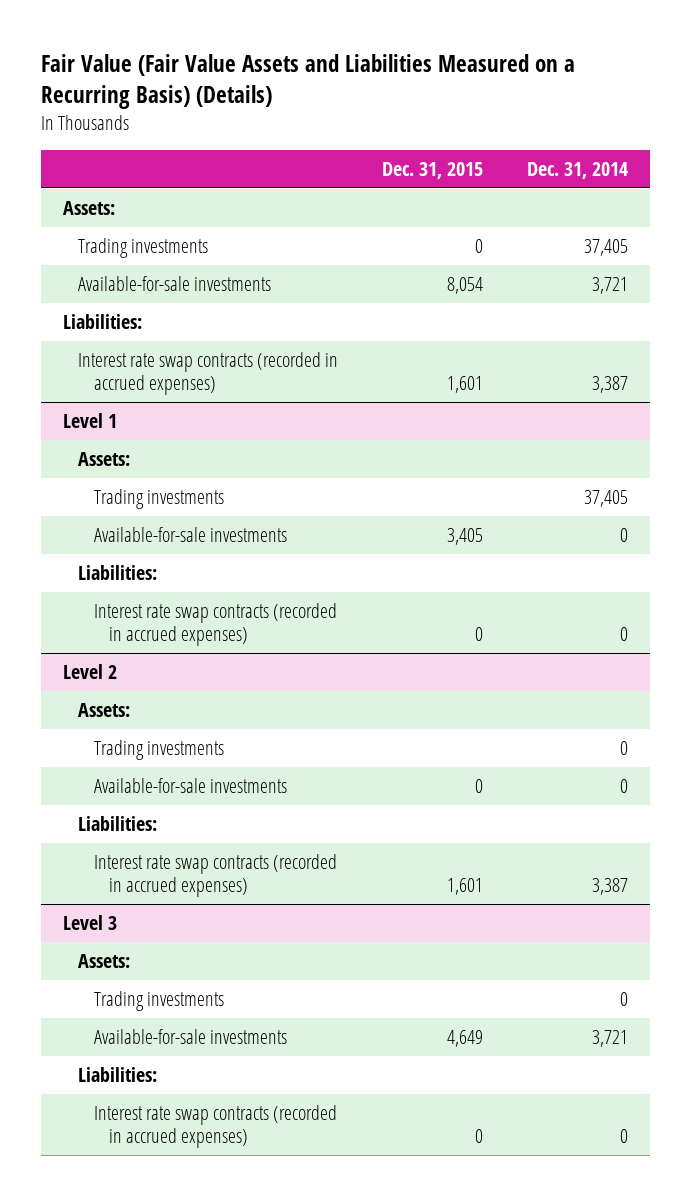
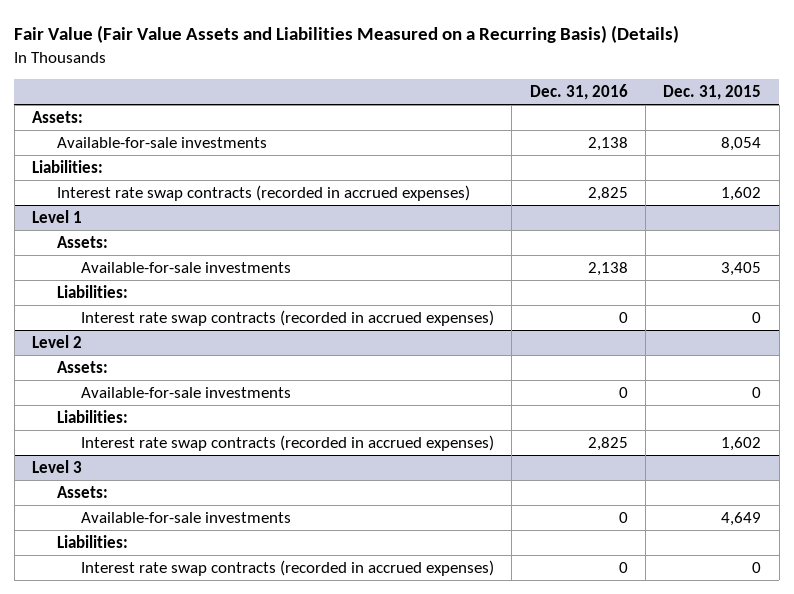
[526,161,628,179] Dec. 31, 2014 -> none
none -> [529,84,628,101] Dec. 31, 2016
[78,238,209,259] Trading investments -> none
[447,376,484,394] 1,601 -> [721,186,762,201] 1,602
[93,489,224,510] Trading investments -> none
[93,740,224,761] Trading investments -> none
[447,878,484,896] 1,601 -> [721,436,762,451] 1,602
[93,991,224,1012] Trading investments -> none

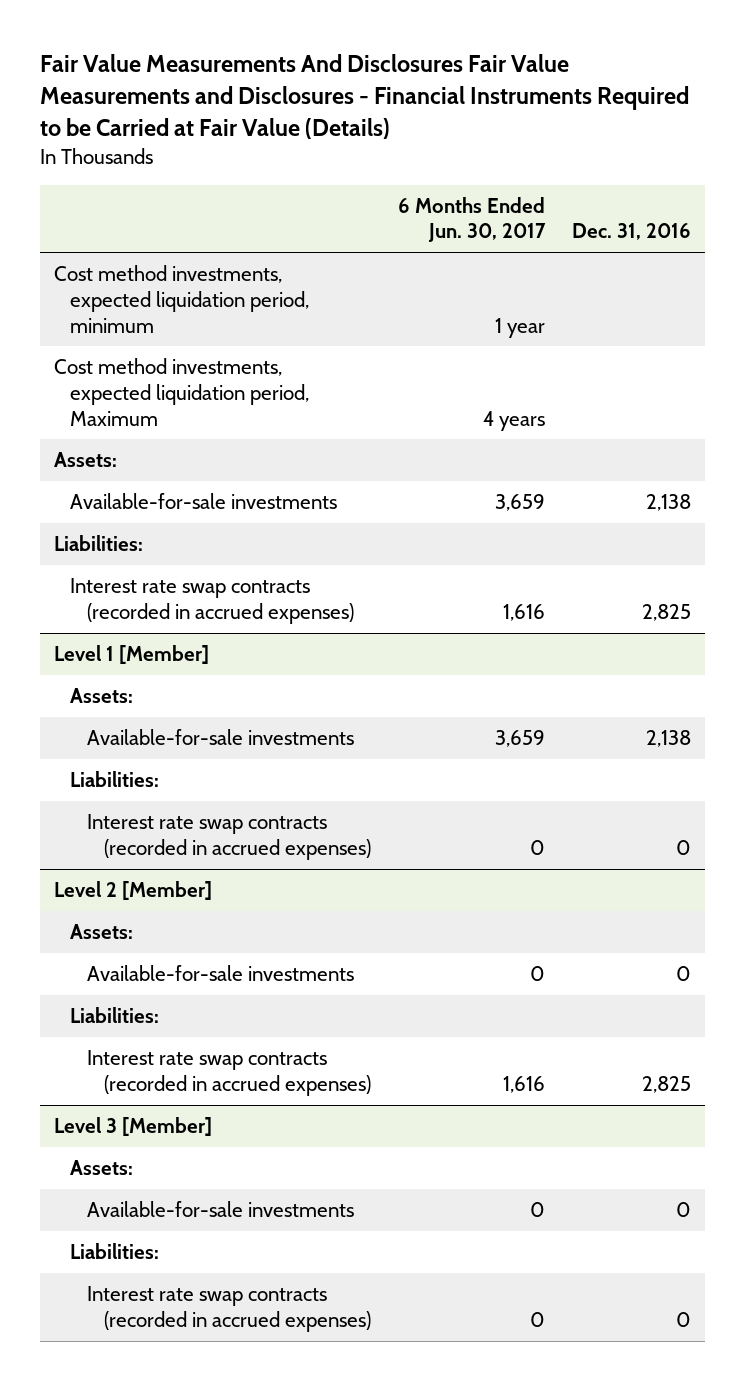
[14,25,680,44] Fair Value (Fair Value Assets and Liabilities Measured on a Recurring Basis) (Details) -> [40,54,690,140] Fair Value Measurements And Disclosures Fair Value Measurements and Disclosures - Financial Instruments Required to be Carried at Fair Value (Details)
[663,85,762,101] Dec. 31, 2015 -> none
none -> [397,196,546,243] 6 Months Ended Jun. 30, 2017
none -> [53,265,310,333] Cost method investments, expected liquidation period, minimum
none -> [53,358,310,426] Cost method investments, expected liquidation period, Maximum
[32,209,83,223] Level 1 -> [53,645,209,665] Level 1 [Member]
[32,334,83,348] Level 2 -> [53,881,212,901] Level 2 [Member]
[32,459,83,473] Level 3 -> [53,1117,212,1137] Level 3 [Member]

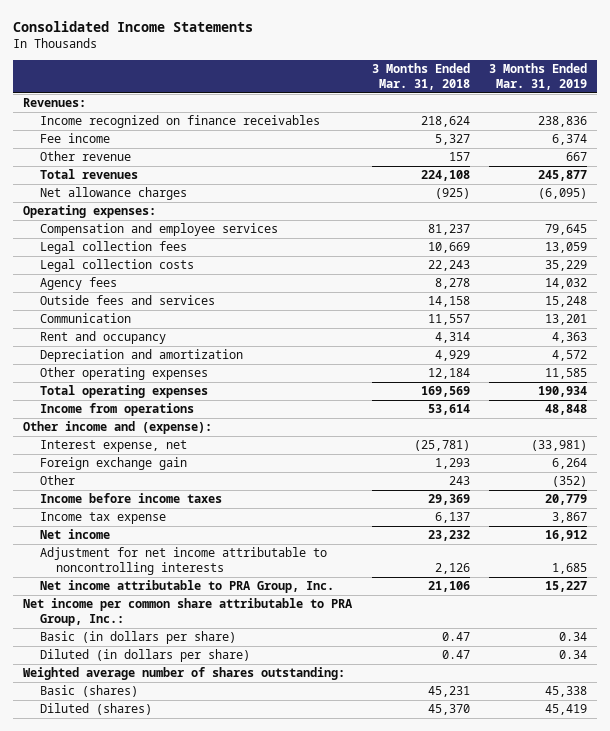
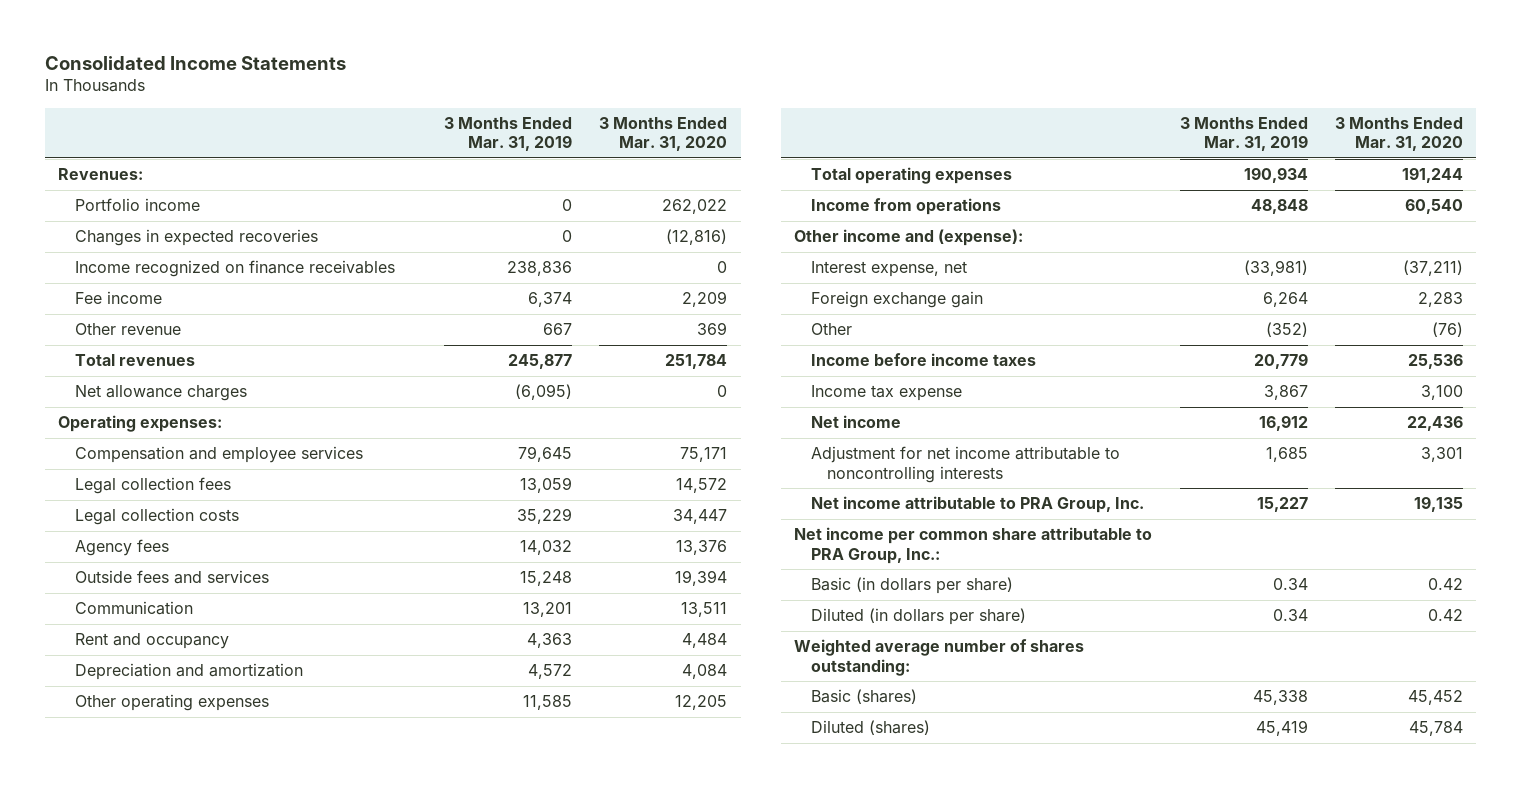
[371,63,470,90] 3 Months Ended Mar. 31, 2018 -> none
none -> [598,116,727,152] 3 Months Ended Mar. 31, 2020
none -> [74,198,200,212] Portfolio income
none -> [74,229,318,247] Changes in expected recoveries

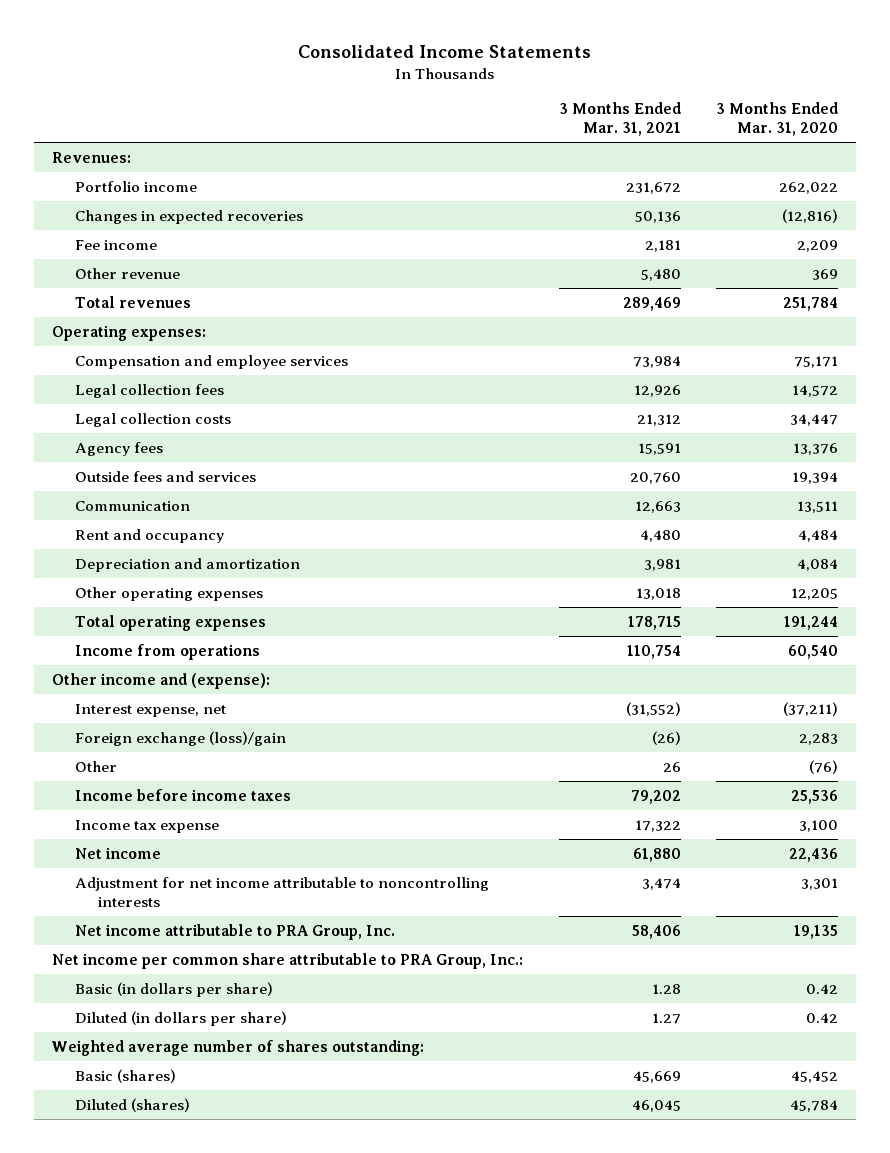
[443,116,572,152] 3 Months Ended Mar. 31, 2019 -> none
none -> [558,102,681,137] 3 Months Ended Mar. 31, 2021
[74,260,395,278] Income recognized on finance receivables -> none
[74,385,247,402] Net allowance charges -> none
[810,291,983,309] Foreign exchange gain -> [75,730,287,746] Foreign exchange (loss)/gain

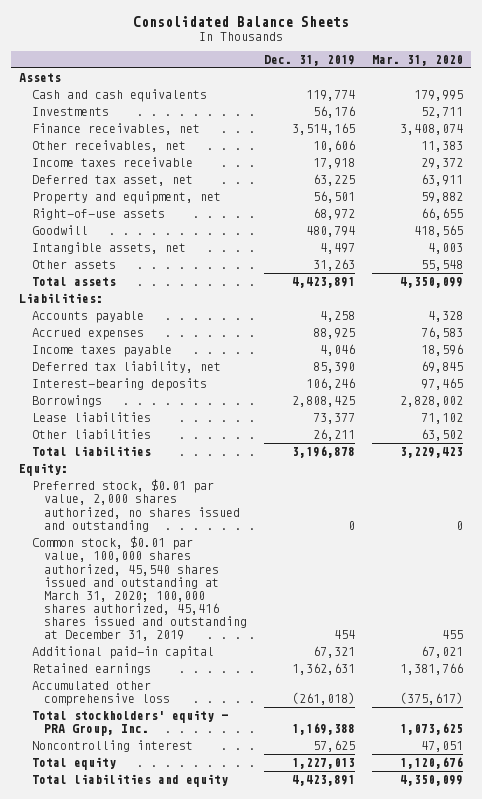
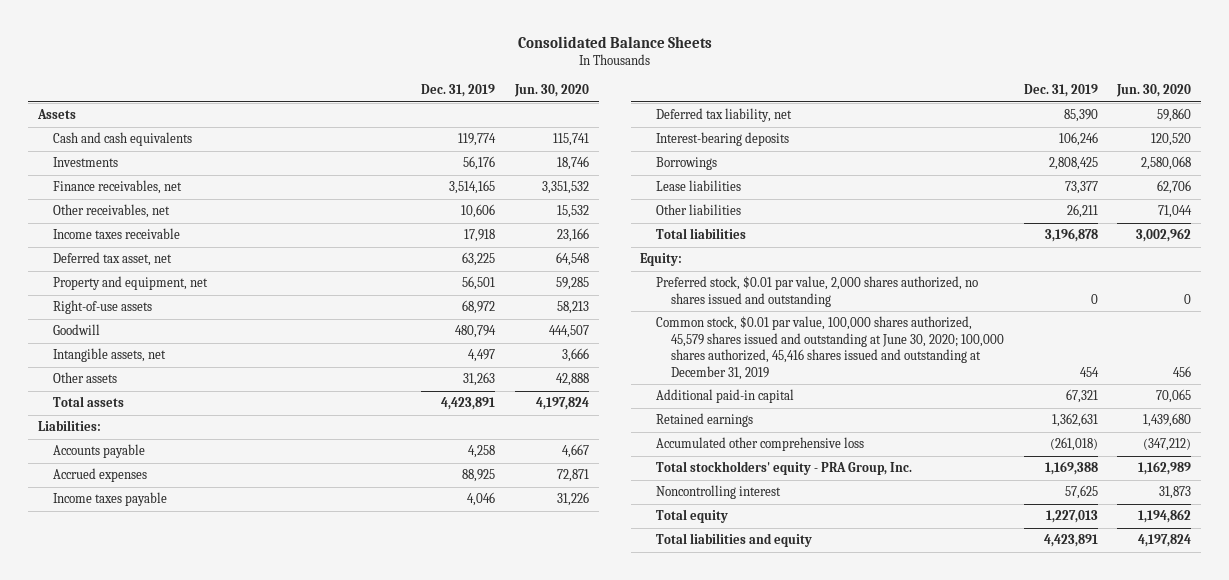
[371,54,463,66] Mar. 31, 2020 -> none
none -> [513,83,589,97] Jun. 30, 2020
[31,536,248,642] Common stock, $0.01 par value, 100,000 shares authorized, 45,540 shares issued and outstanding at March 31, 2020; 100,000 shares authorized, 45,416 shares issued and outstanding at December 31, 2019 -> [655,316,1004,380] Common stock, $0.01 par value, 100,000 shares authorized, 45,579 shares issued and outstanding at June 30, 2020; 100,000 shares authorized, 45,416 shares issued and outstanding at December 31, 2019

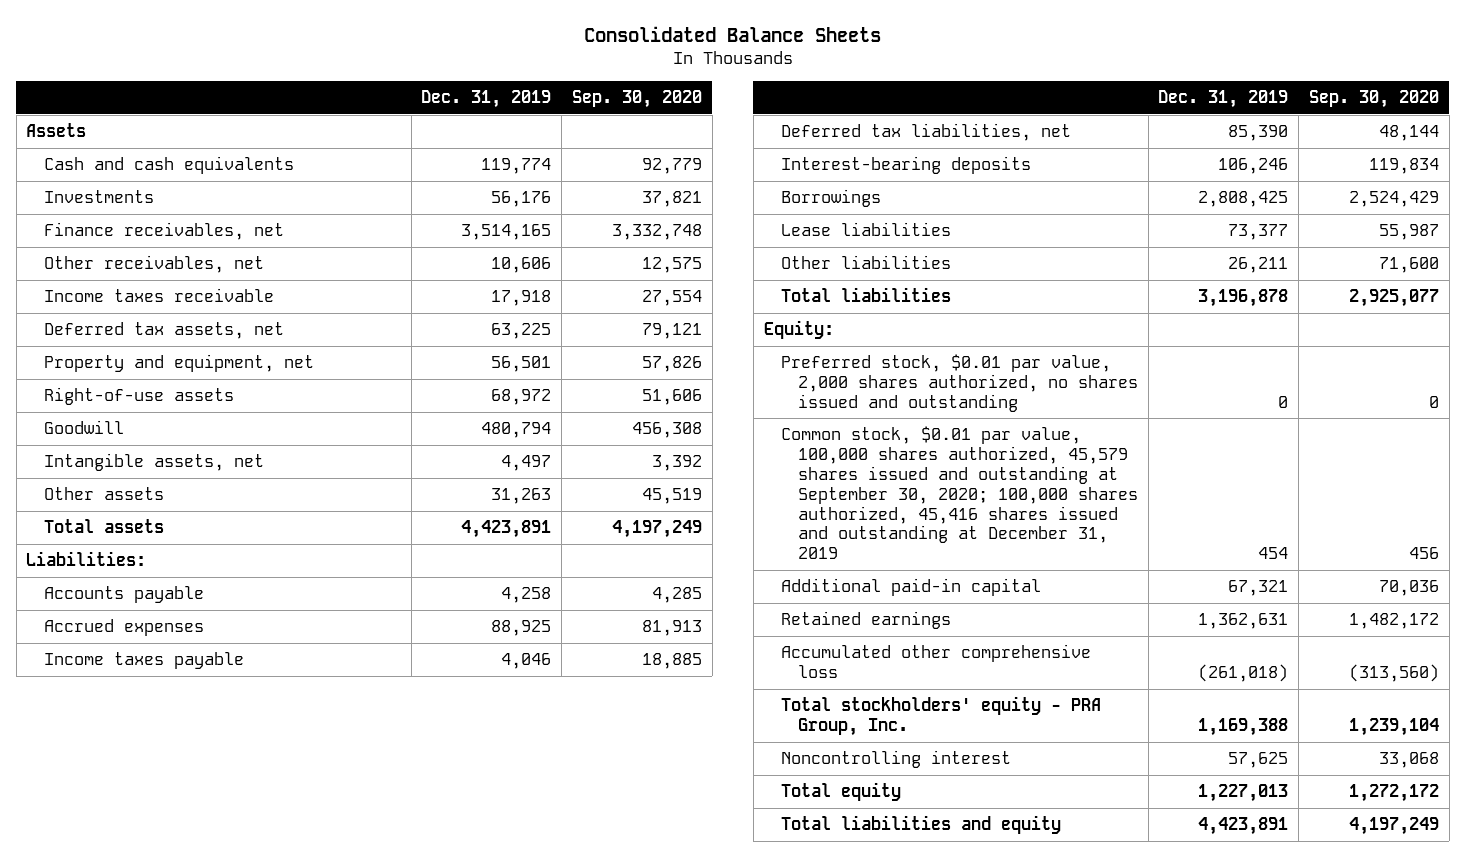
[513,83,589,97] Jun. 30, 2020 -> none
none -> [571,90,702,109] Sep. 30, 2020
[53,252,173,267] Deferred tax asset, net -> [43,322,284,340] Deferred tax assets, net
[655,108,792,123] Deferred tax liability, net -> [780,123,1071,142] Deferred tax liabilities, net
[655,316,1004,380] Common stock, $0.01 par value, 100,000 shares authorized, 45,579 shares issued and outstanding at June 30, 2020; 100,000 shares authorized, 45,416 shares issued and outstanding at December 31, 2019 -> [780,426,1138,560] Common stock, $0.01 par value, 100,000 shares authorized, 45,579 shares issued and outstanding at September 30, 2020; 100,000 shares authorized, 45,416 shares issued and outstanding at December 31, 2019

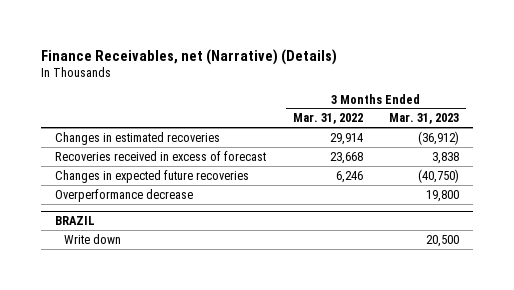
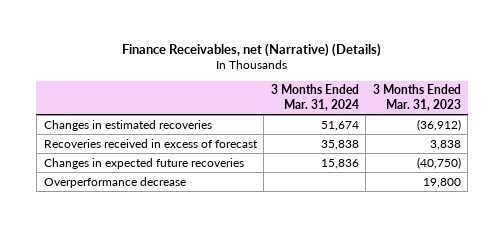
[292,113,363,125] Mar. 31, 2022 -> none
none -> [270,84,359,111] 3 Months Ended Mar. 31, 2024
[54,216,95,226] BRAZIL -> none
[64,233,122,244] Write down -> none

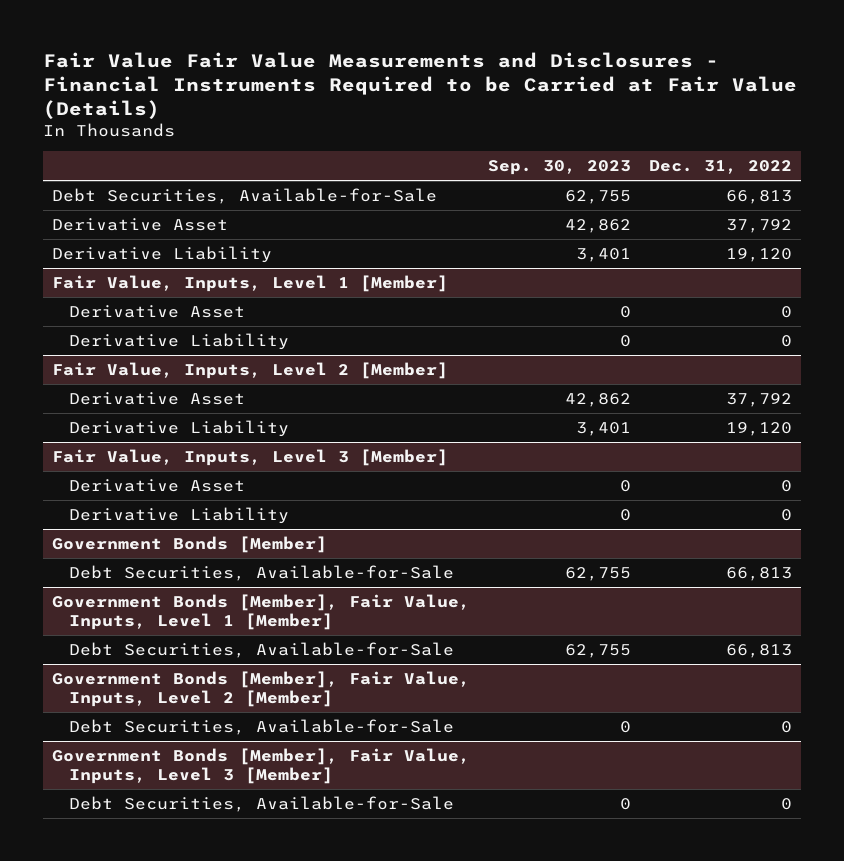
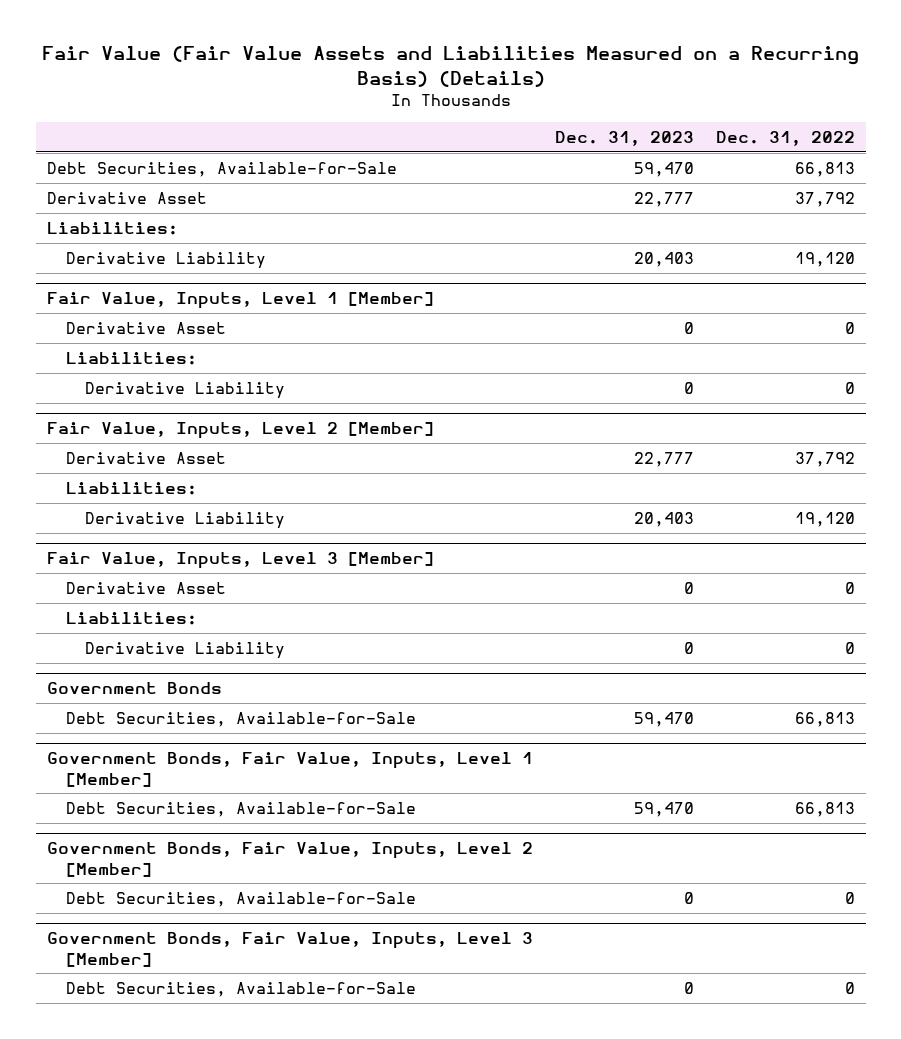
[43,52,798,120] Fair Value Fair Value Measurements and Disclosures - Financial Instruments Required to be Carried at Fair Value (Details) -> [41,46,859,87] Fair Value (Fair Value Assets and Liabilities Measured on a Recurring Basis) (Details)
[488,160,632,176] Sep. 30, 2023 -> none
none -> [554,130,694,146] Dec. 31, 2023
none -> [46,221,178,235] Liabilities:
none -> [65,351,197,365] Liabilities:
none -> [65,481,197,495] Liabilities:
none -> [65,611,197,625] Liabilities:
[52,535,328,553] Government Bonds [Member] -> [46,682,222,695] Government Bonds
[52,593,471,631] Government Bonds [Member], Fair Value, Inputs, Level 1 [Member] -> [46,752,533,787] Government Bonds, Fair Value, Inputs, Level 1 [Member]
[52,670,471,708] Government Bonds [Member], Fair Value, Inputs, Level 2 [Member] -> [46,842,533,877] Government Bonds, Fair Value, Inputs, Level 2 [Member]
[52,747,471,785] Government Bonds [Member], Fair Value, Inputs, Level 3 [Member] -> [46,932,533,967] Government Bonds, Fair Value, Inputs, Level 3 [Member]

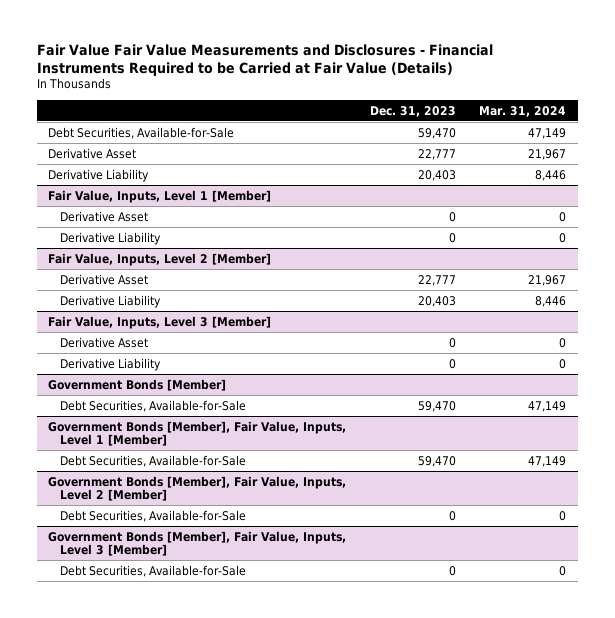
[41,46,859,87] Fair Value (Fair Value Assets and Liabilities Measured on a Recurring Basis) (Details) -> [36,43,493,76] Fair Value Fair Value Measurements and Disclosures - Financial Instruments Required to be Carried at Fair Value (Details)
[715,130,855,146] Dec. 31, 2022 -> none
none -> [479,105,567,117] Mar. 31, 2024
[46,221,178,235] Liabilities: -> none
[65,351,197,365] Liabilities: -> none
[65,481,197,495] Liabilities: -> none
[65,611,197,625] Liabilities: -> none
[46,682,222,695] Government Bonds -> [48,378,227,391] Government Bonds [Member]
[46,752,533,787] Government Bonds, Fair Value, Inputs, Level 1 [Member] -> [48,420,347,447] Government Bonds [Member], Fair Value, Inputs, Level 1 [Member]
[46,842,533,877] Government Bonds, Fair Value, Inputs, Level 2 [Member] -> [48,475,347,502] Government Bonds [Member], Fair Value, Inputs, Level 2 [Member]
[46,932,533,967] Government Bonds, Fair Value, Inputs, Level 3 [Member] -> [48,530,347,557] Government Bonds [Member], Fair Value, Inputs, Level 3 [Member]

